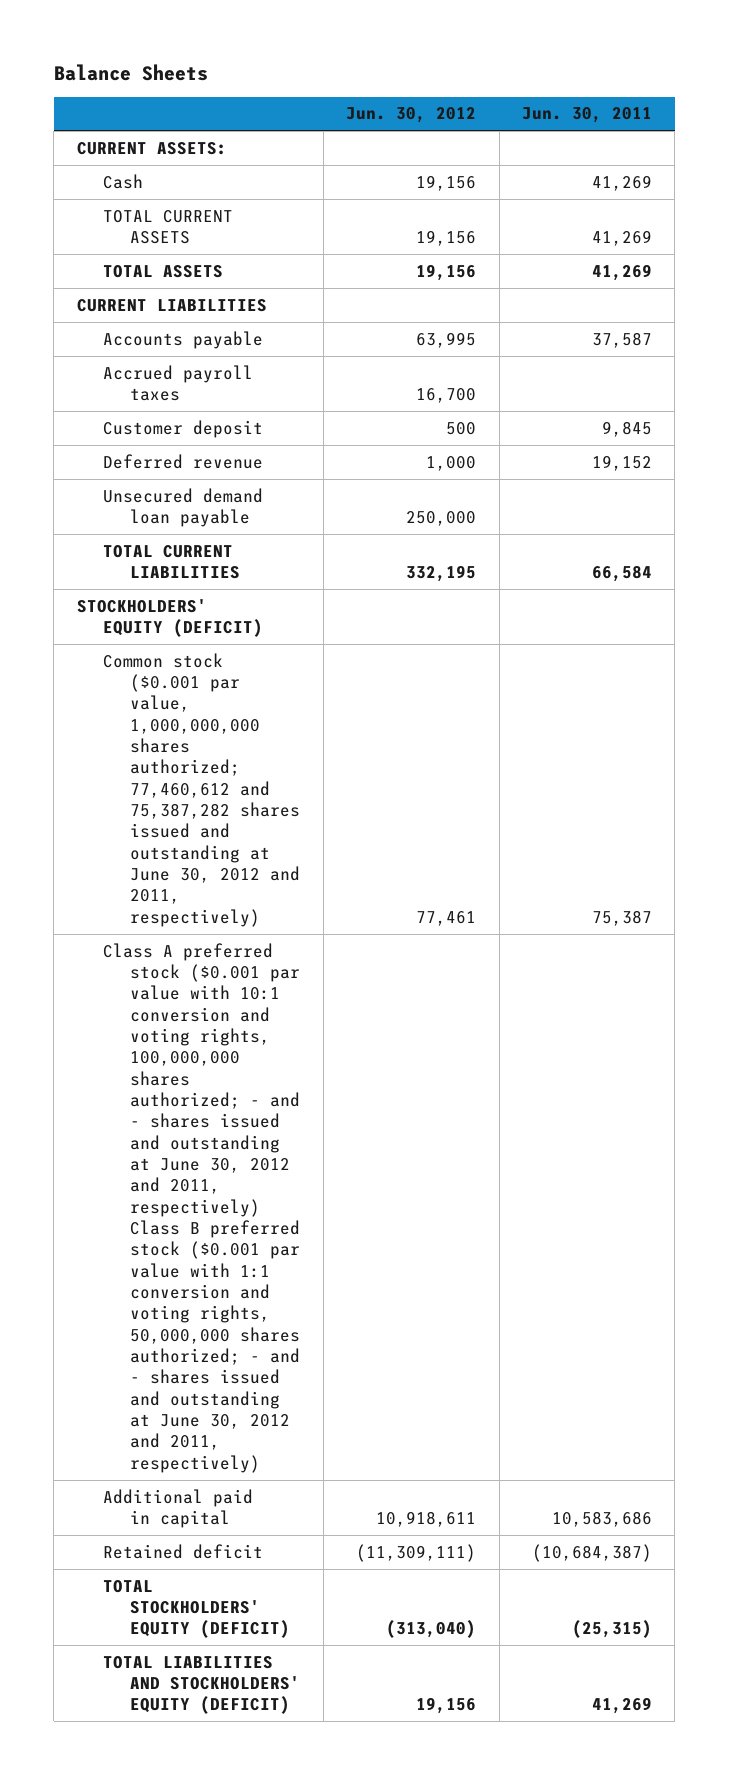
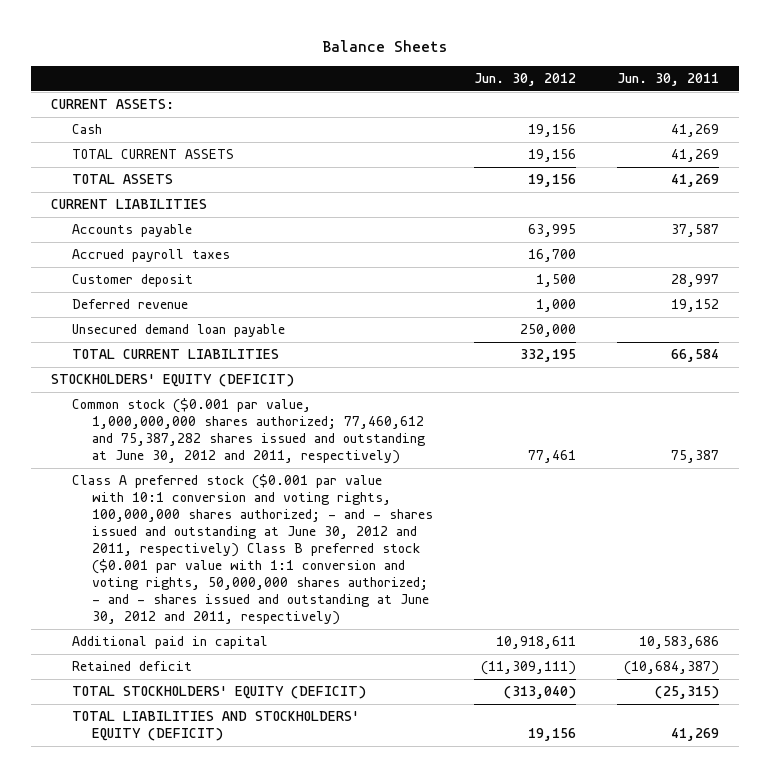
[446,421,477,435] 500 -> [535,274,576,288] 1,500
[601,420,652,437] 9,845 -> [670,274,719,288] 28,997

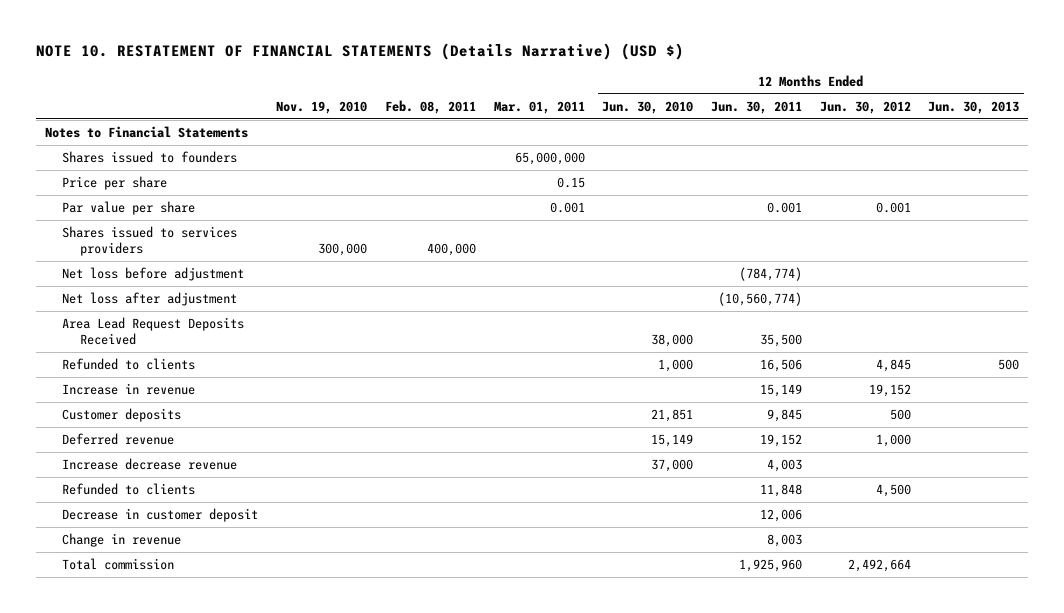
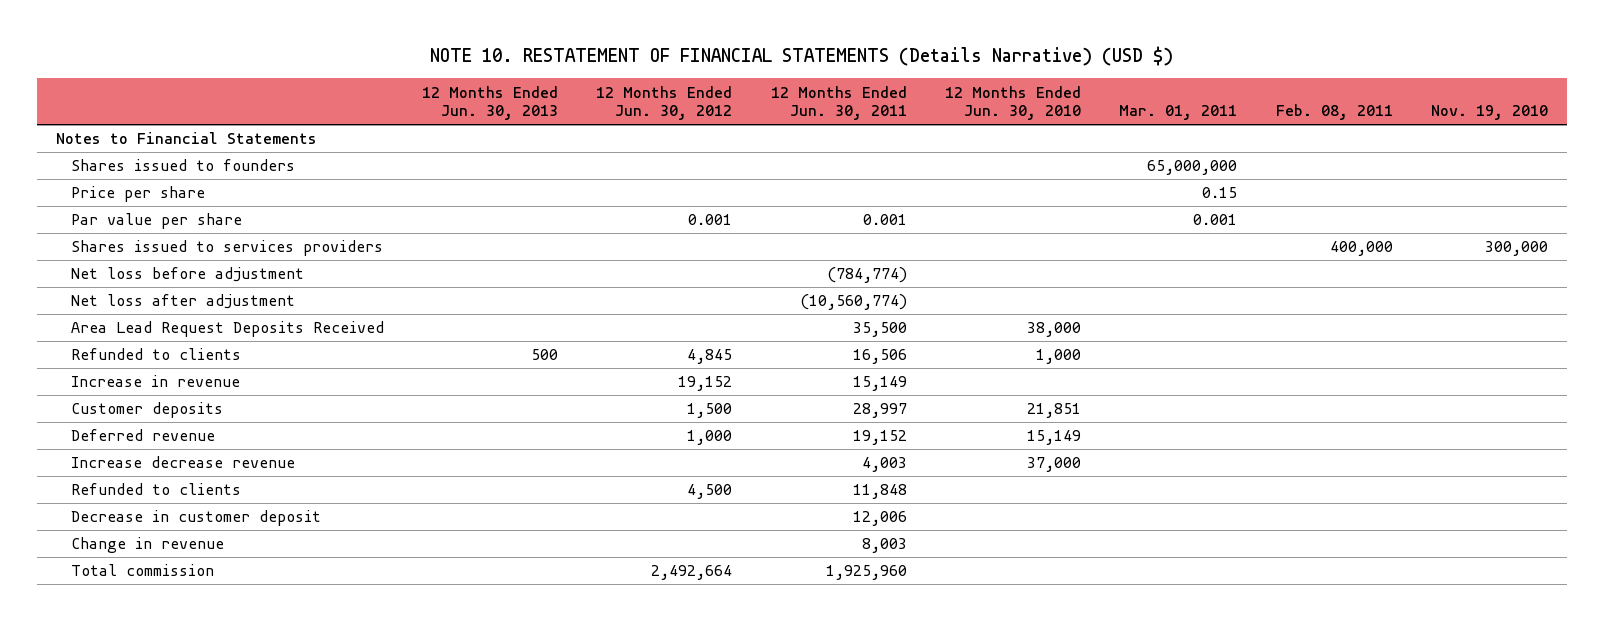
[766,408,802,422] 9,845 -> [852,403,907,419] 28,997
[889,408,911,420] 500 -> [687,403,733,419] 1,500

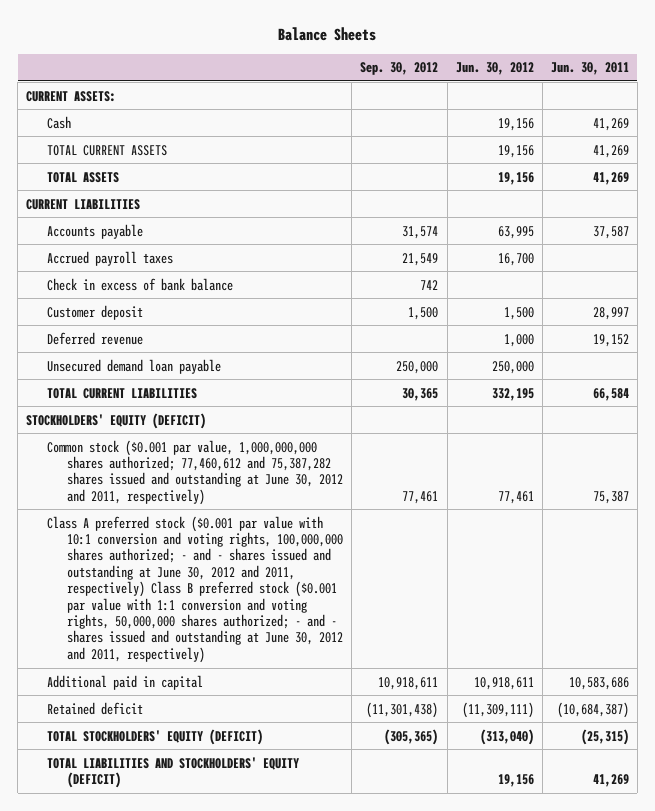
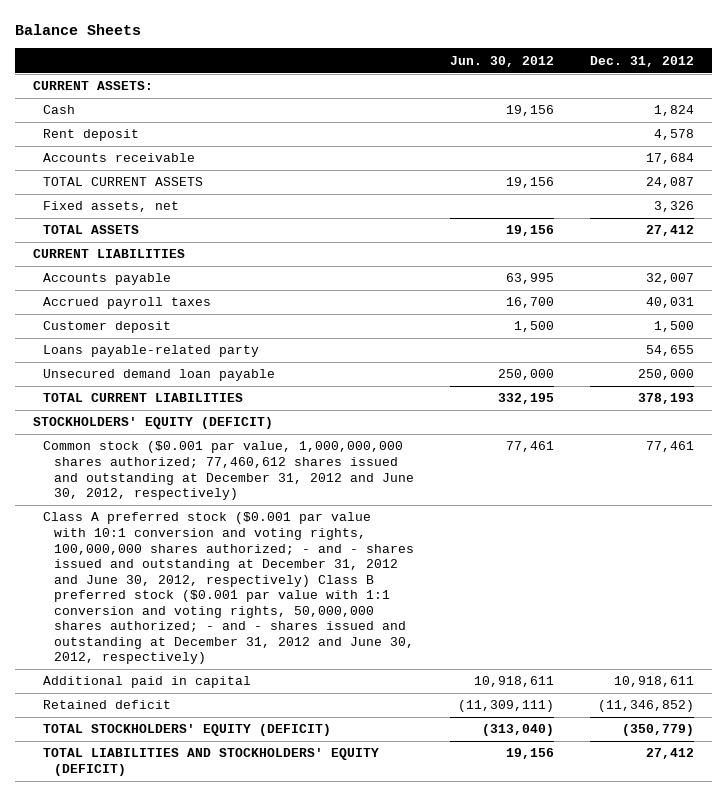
[360,62,439,76] Sep. 30, 2012 -> none
[550,62,629,76] Jun. 30, 2011 -> none
none -> [589,55,694,67] Dec. 31, 2012
none -> [43,129,140,142] Rent deposit
none -> [43,153,196,163] Accounts receivable
none -> [43,201,180,213] Fixed assets, net
[46,277,233,291] Check in excess of bank balance -> none
[46,331,143,345] Deferred revenue -> none
none -> [43,345,260,358] Loans payable-related party
[46,439,344,505] Common stock ($0.001 par value, 1,000,000,000 shares authorized; 77,460,612 and 75,387,282 shares issued and outstanding at June 30, 2012 and 2011, respectively) -> [43,441,415,501] Common stock ($0.001 par value, 1,000,000,000 shares authorized; 77,460,612 shares issued and outstanding at December 31, 2012 and June 30, 2012, respectively)
[46,515,344,663] Class A preferred stock ($0.001 par value with 10:1 conversion and voting rights, 100,000,000 shares authorized; - and - shares issued and outstanding at June 30, 2012 and 2011, respectively) Class B preferred stock ($0.001 par value with 1:1 conversion and voting rights, 50,000,000 shares authorized; - and - shares issued and outstanding at June 30, 2012 and 2011, respectively) -> [43,512,415,665] Class A preferred stock ($0.001 par value with 10:1 conversion and voting rights, 100,000,000 shares authorized; - and - shares issued and outstanding at December 31, 2012 and June 30, 2012, respectively) Class B preferred stock ($0.001 par value with 1:1 conversion and voting rights, 50,000,000 shares authorized; - and - shares issued and outstanding at December 31, 2012 and June 30, 2012, respectively)

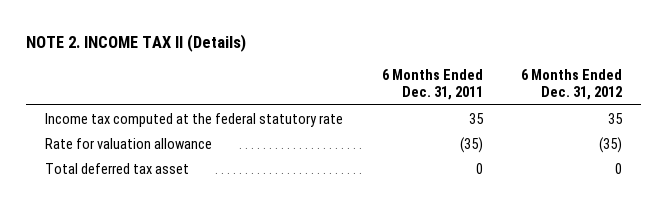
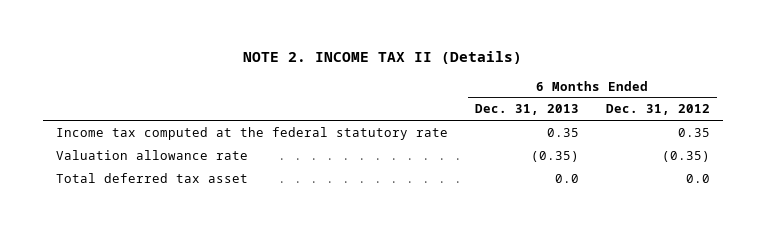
[381,69,483,101] 6 Months Ended Dec. 31, 2011 -> none
none -> [475,104,580,116] Dec. 31, 2013
[607,112,623,124] 35 -> [677,127,710,137] 0.35
[45,137,213,149] Rate for valuation allowance -> [56,149,249,160] Valuation allowance rate
[598,136,622,153] (35) -> [661,150,710,162] (0.35)
[614,162,622,174] 0 -> [685,173,710,183] 0.0

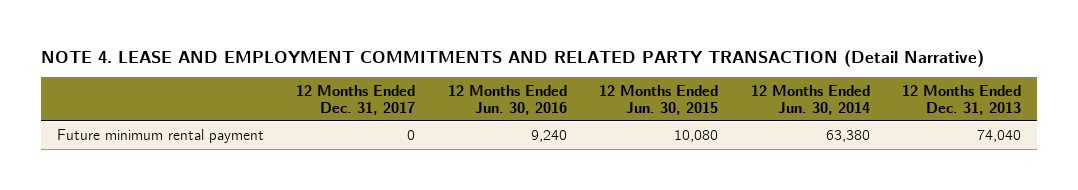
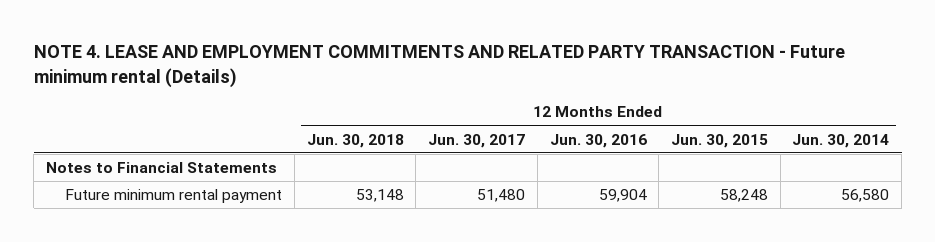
[40,50,984,68] NOTE 4. LEASE AND EMPLOYMENT COMMITMENTS AND RELATED PARTY TRANSACTION (Detail Narrative) -> [33,45,845,88] NOTE 4. LEASE AND EMPLOYMENT COMMITMENTS AND RELATED PARTY TRANSACTION - Future minimum rental (Details)
[296,84,416,115] 12 Months Ended Dec. 31, 2017 -> none
[902,84,1022,115] 12 Months Ended Dec. 31, 2013 -> none
none -> [306,133,404,148] Jun. 30, 2018
none -> [428,133,526,148] Jun. 30, 2017
none -> [45,162,277,174] Notes to Financial Statements
[530,130,567,143] 9,240 -> [598,189,647,203] 59,904
[674,130,719,143] 10,080 -> [719,189,768,203] 58,248
[825,130,870,143] 63,380 -> [841,189,890,203] 56,580

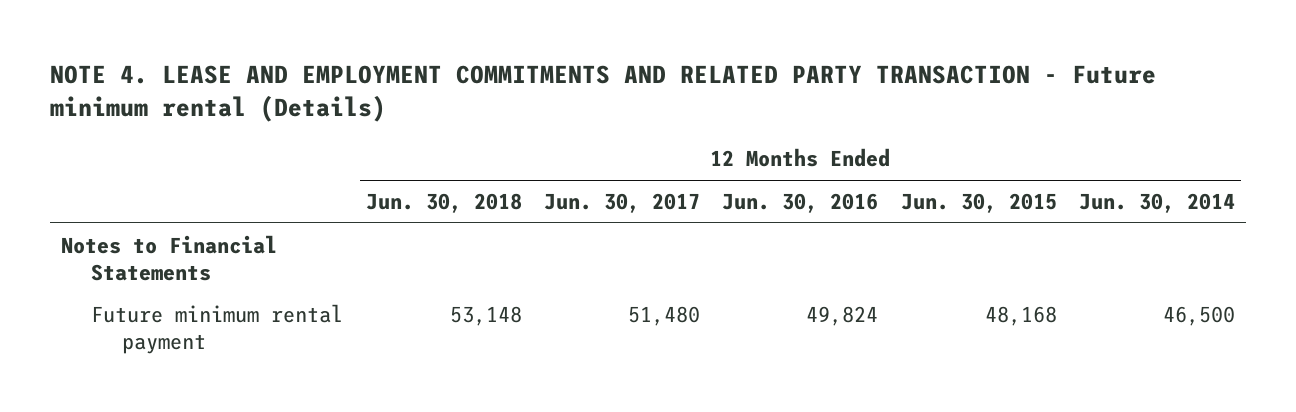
[598,189,647,203] 59,904 -> [806,305,879,326] 49,824
[719,189,768,203] 58,248 -> [984,305,1057,326] 48,168
[841,189,890,203] 56,580 -> [1163,305,1236,326] 46,500

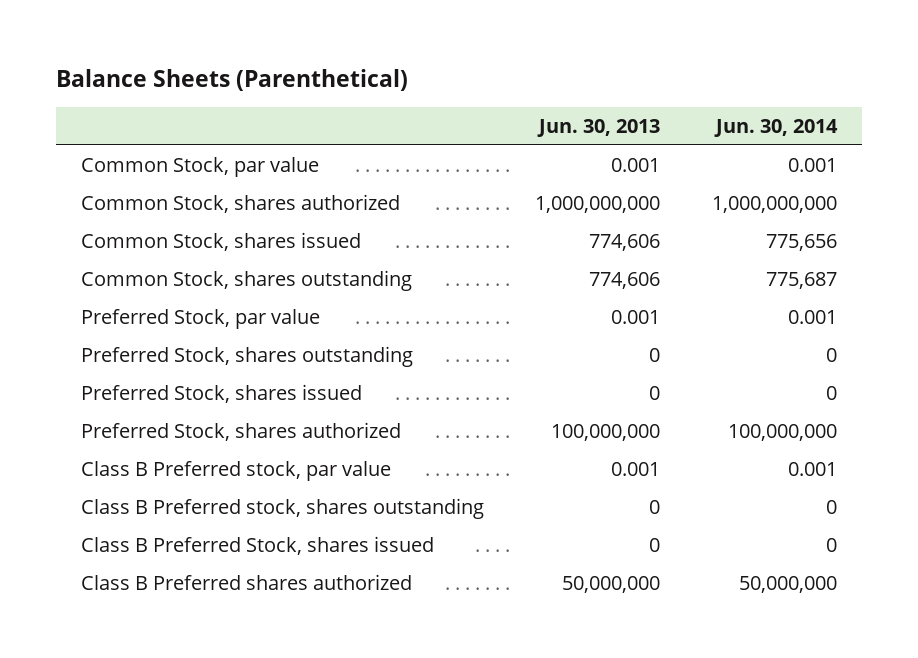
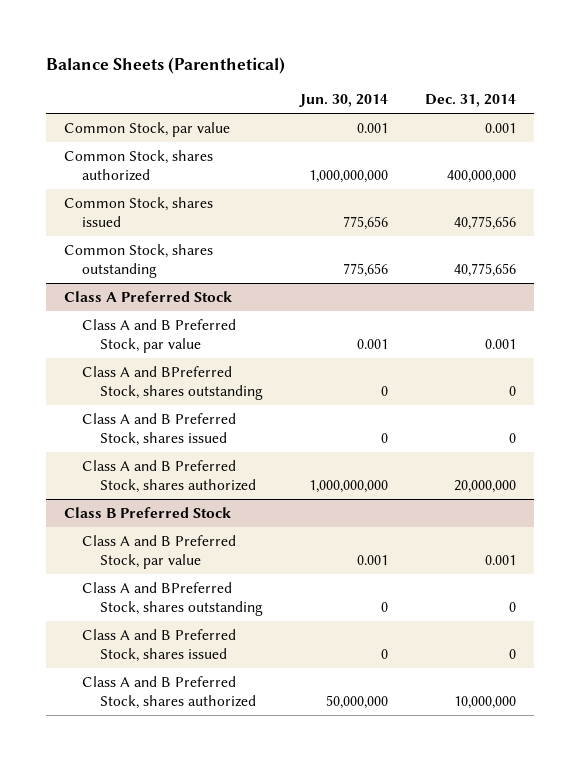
[537,118,661,137] Jun. 30, 2013 -> none
none -> [424,94,516,108] Dec. 31, 2014
[765,271,837,289] 775,687 -> [342,262,388,277] 775,656
none -> [64,291,233,303] Class A Preferred Stock
[81,308,321,329] Preferred Stock, par value -> [82,319,237,353] Class A and B Preferred Stock, par value
[81,345,414,367] Preferred Stock, shares outstanding -> [82,366,264,400] Class A and BPreferred Stock, shares outstanding
[81,383,363,403] Preferred Stock, shares issued -> [82,413,237,446] Class A and B Preferred Stock, shares issued
[81,421,402,441] Preferred Stock, shares authorized -> [82,460,257,493] Class A and B Preferred Stock, shares authorized
[727,423,837,441] 100,000,000 -> [308,479,388,493] 1,000,000,000
none -> [64,507,232,519] Class B Preferred Stock
[81,460,392,481] Class B Preferred stock, par value -> [82,535,237,569] Class A and B Preferred Stock, par value
[81,497,485,519] Class B Preferred stock, shares outstanding -> [82,582,264,616] Class A and BPreferred Stock, shares outstanding
[81,535,435,555] Class B Preferred Stock, shares issued -> [82,629,237,662] Class A and B Preferred Stock, shares issued
[81,573,413,590] Class B Preferred shares authorized -> [82,676,257,709] Class A and B Preferred Stock, shares authorized

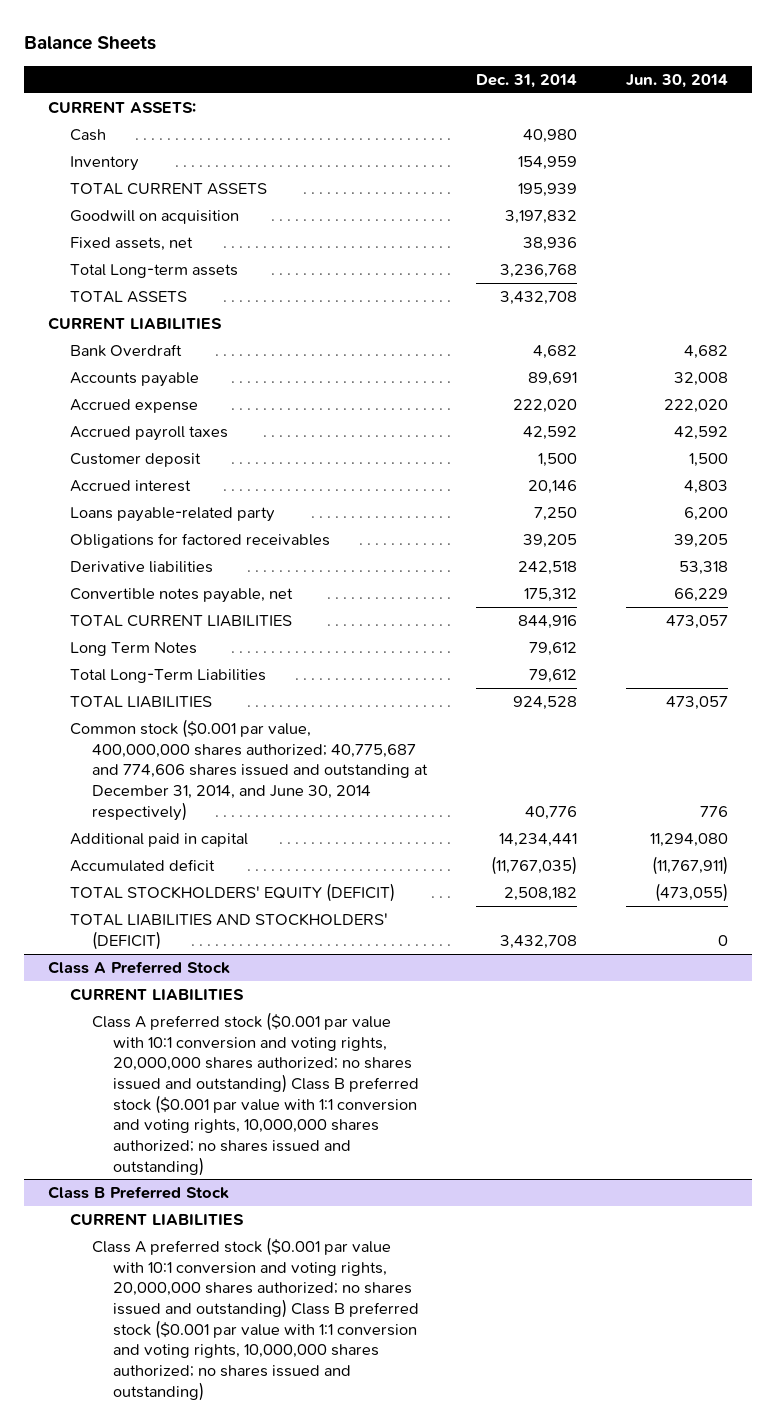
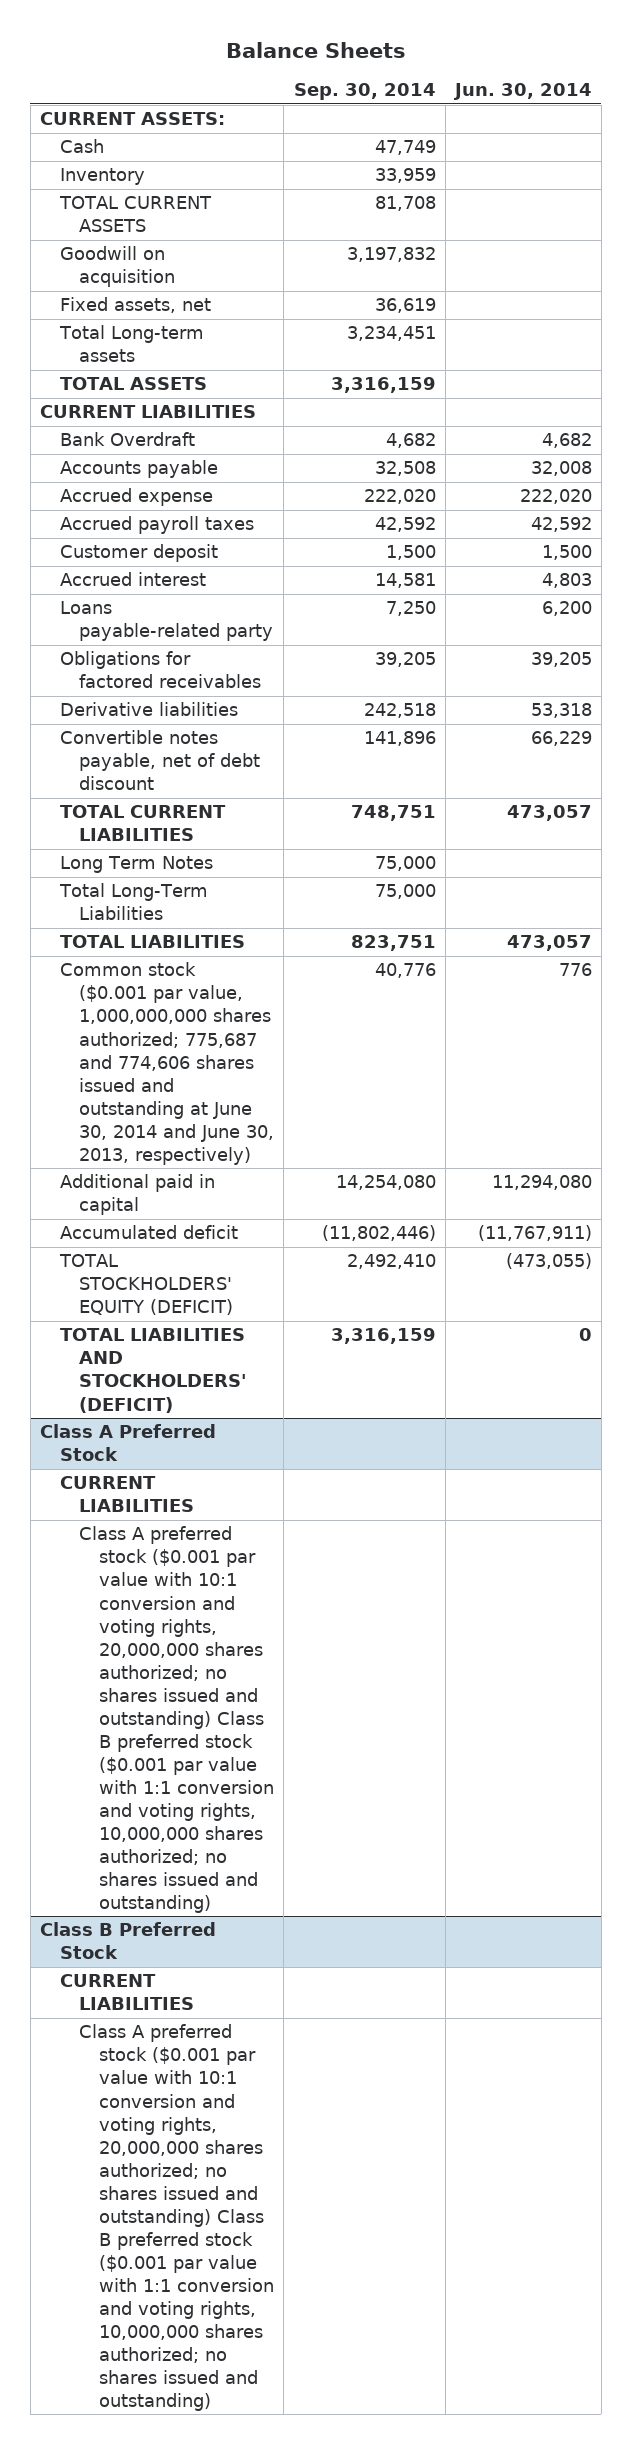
[475,73,577,88] Dec. 31, 2014 -> none
none -> [293,83,436,101] Sep. 30, 2014
[69,588,293,604] Convertible notes payable, net -> [59,730,261,791] Convertible notes payable, net of debt discount
[69,719,428,821] Common stock ($0.001 par value, 400,000,000 shares authorized; 40,775,687 and 774,606 shares issued and outstanding at December 31, 2014, and June 30, 2014 respectively) -> [59,962,275,1165] Common stock ($0.001 par value, 1,000,000,000 shares authorized; 775,687 and 774,606 shares issued and outstanding at June 30, 2014 and June 30, 2013, respectively)

